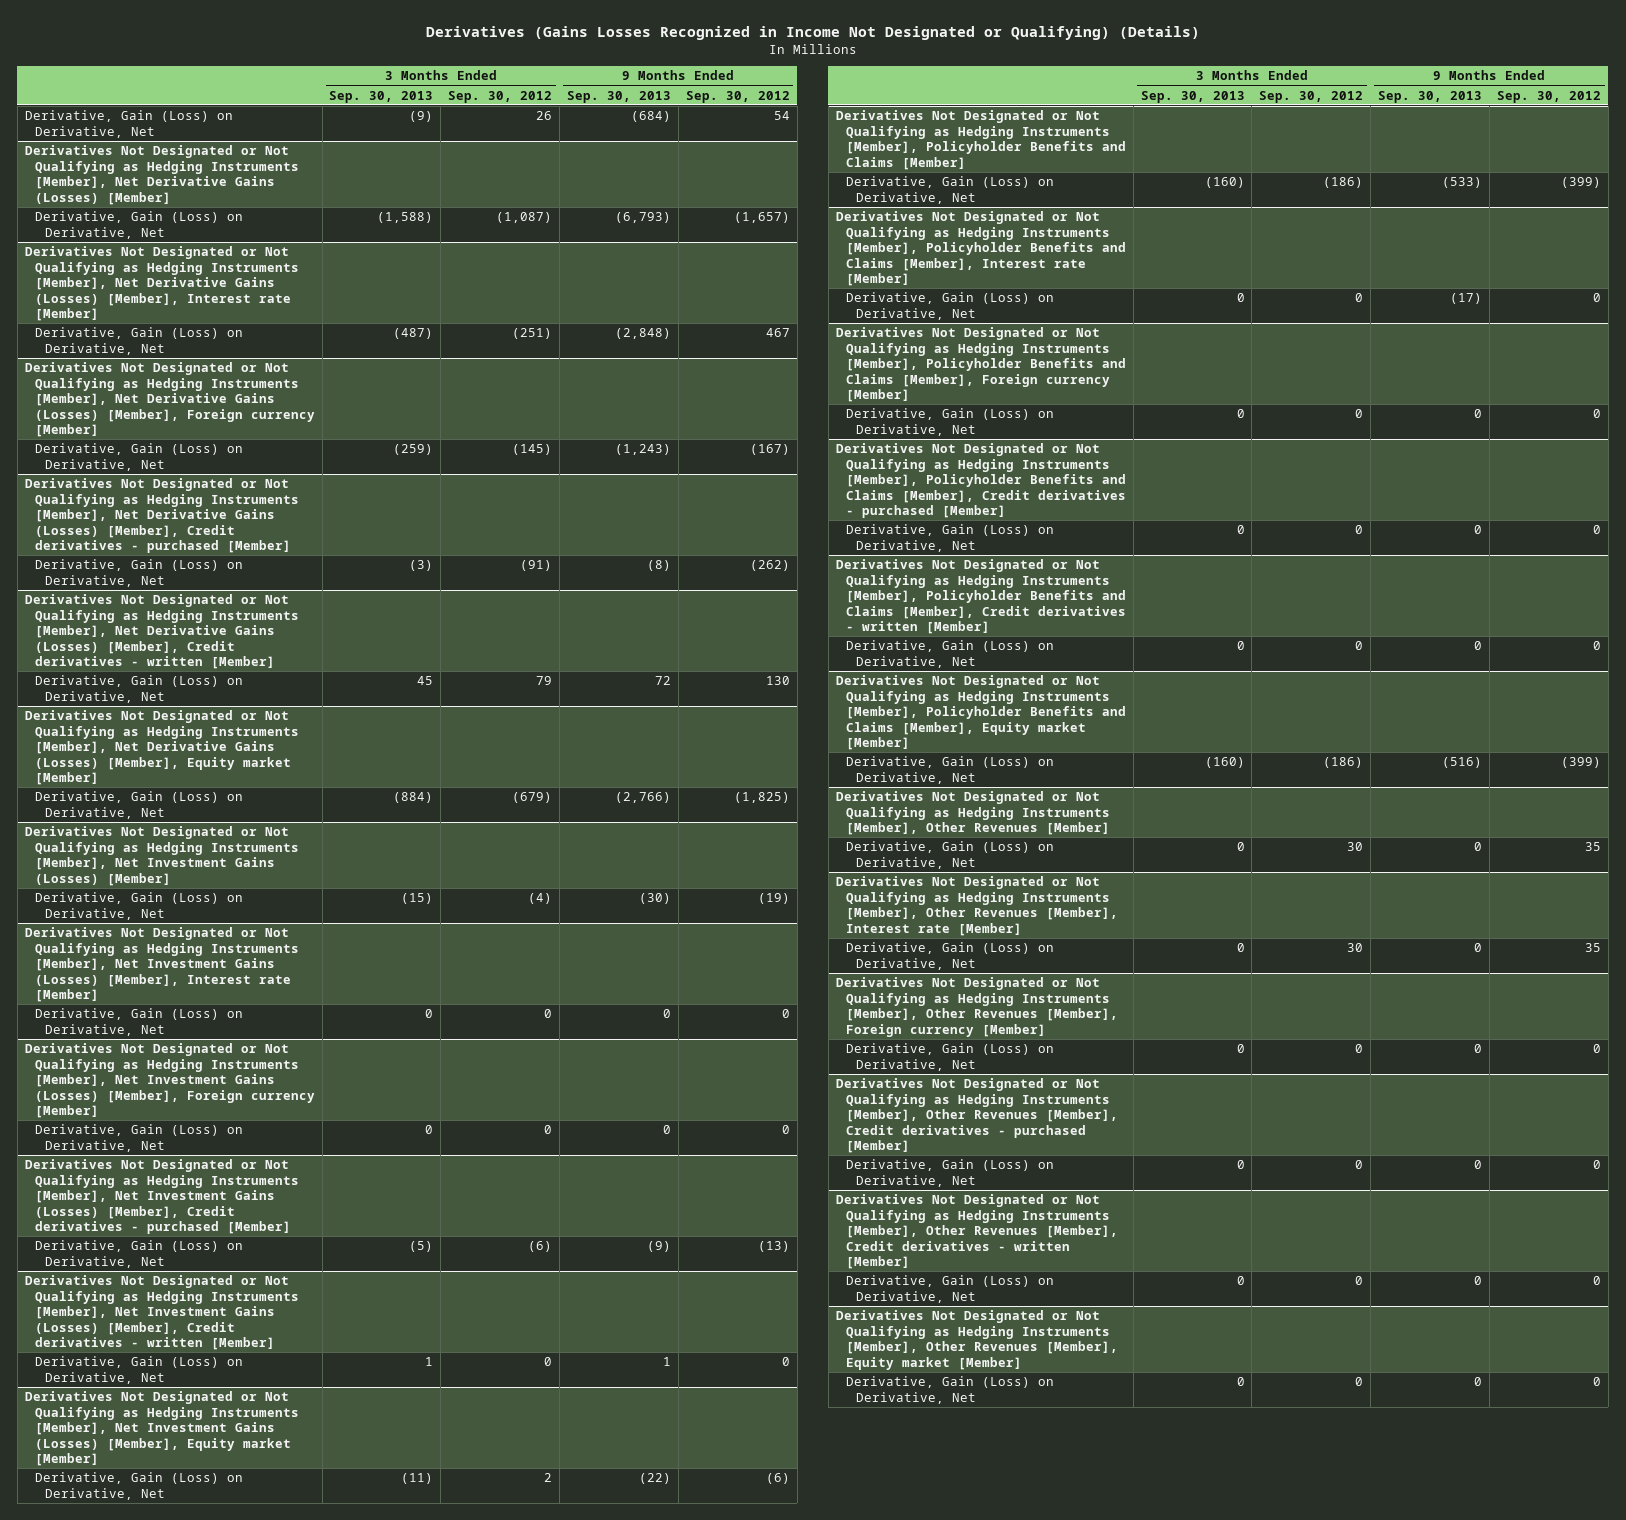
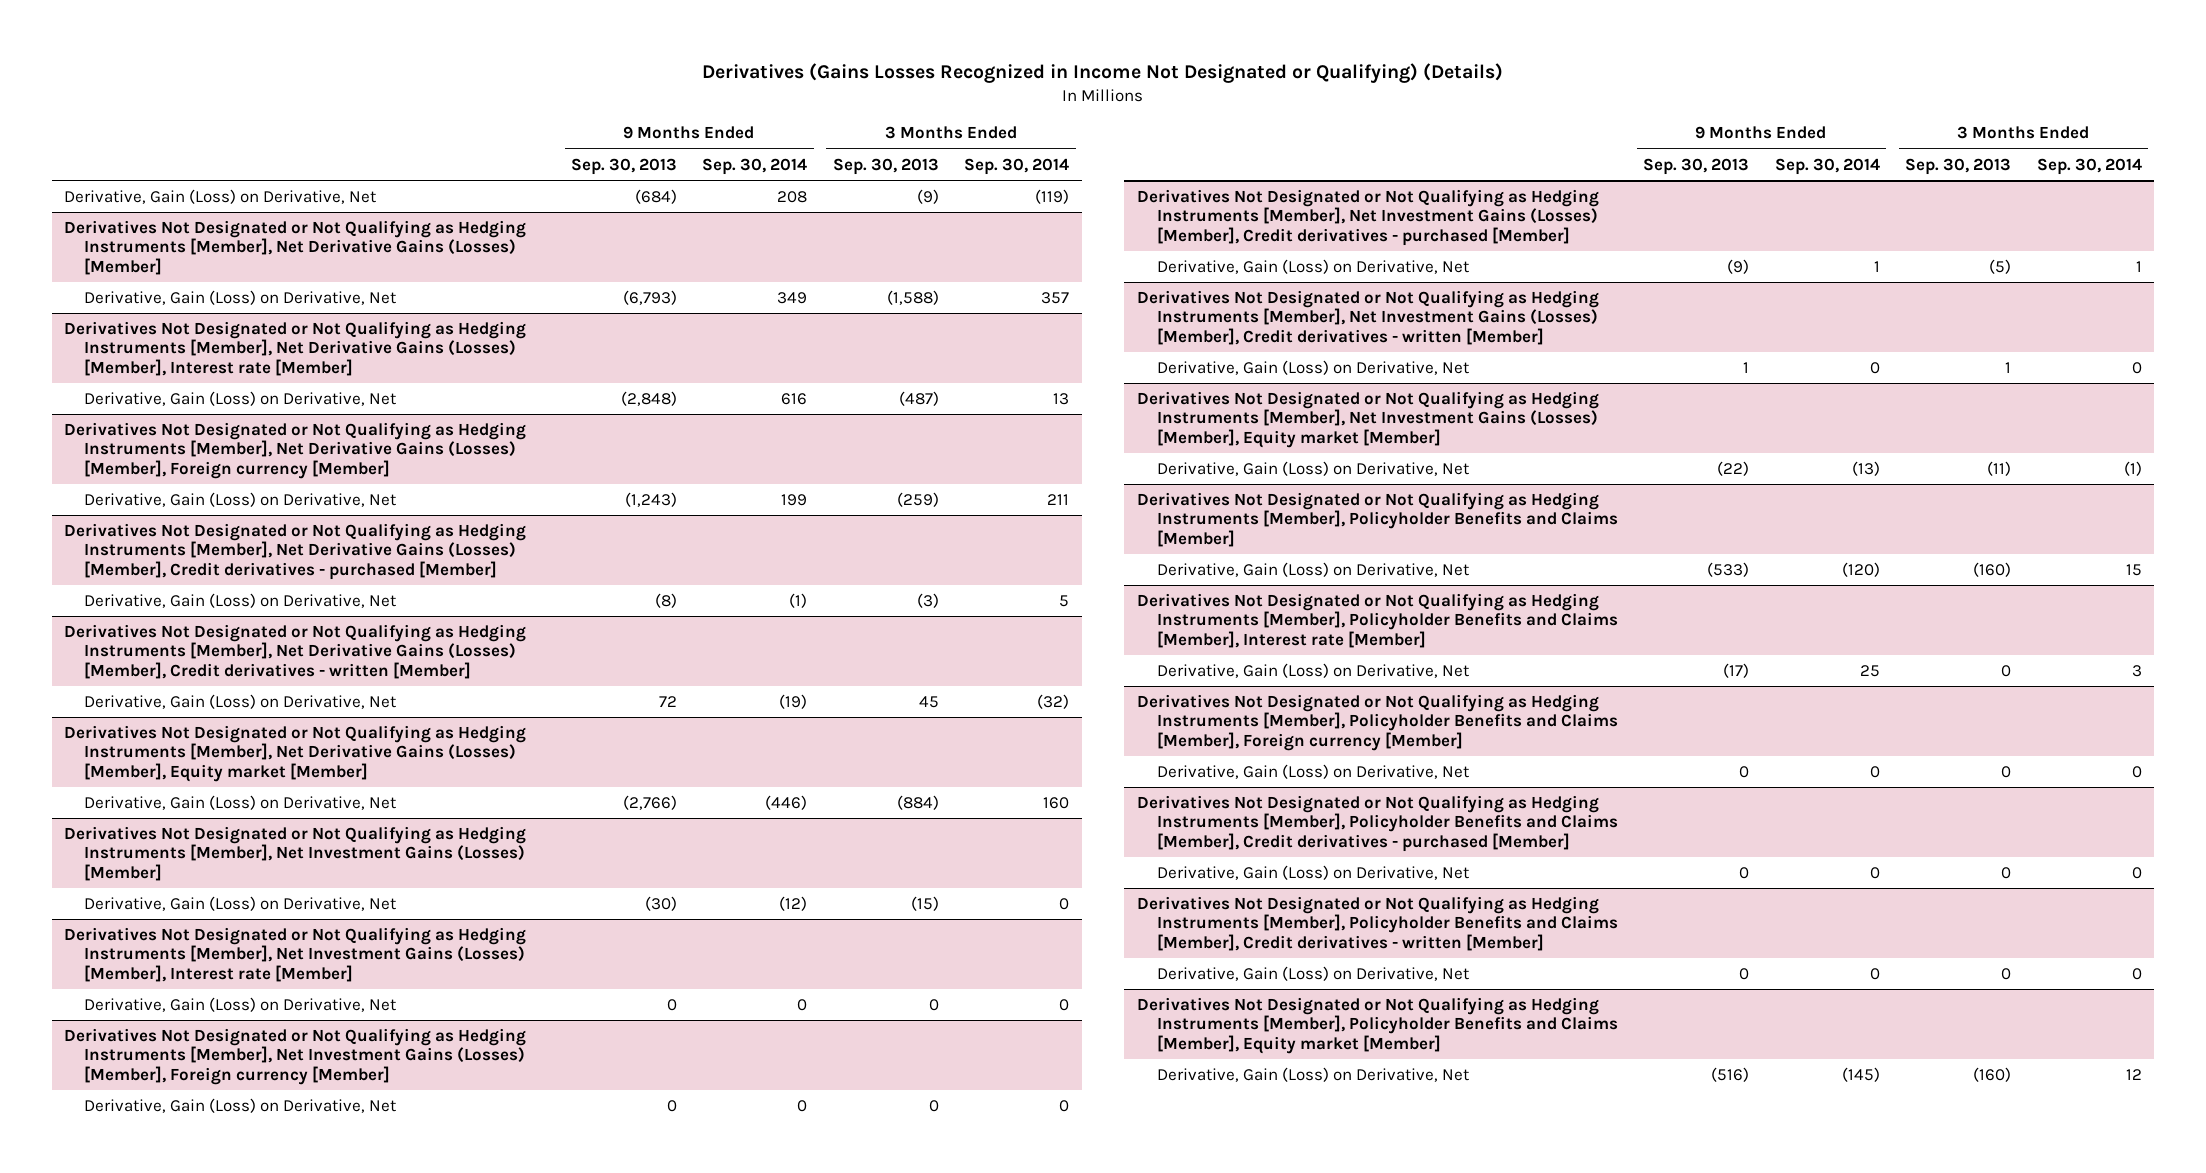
[448,90,553,103] Sep. 30, 2012 -> none
[685,90,790,103] Sep. 30, 2012 -> none
none -> [702,157,808,175] Sep. 30, 2014
none -> [964,157,1070,175] Sep. 30, 2014
[835,791,1110,836] Derivatives Not Designated or Not Qualifying as Hedging Instruments [Member], Other Revenues [Member] -> none
[845,841,1054,869] Derivative, Gain (Loss) on Derivative, Net -> none
[835,876,1118,936] Derivatives Not Designated or Not Qualifying as Hedging Instruments [Member], Other Revenues [Member], Interest rate [Member] -> none
[845,942,1054,970] Derivative, Gain (Loss) on Derivative, Net -> none
[835,977,1118,1037] Derivatives Not Designated or Not Qualifying as Hedging Instruments [Member], Other Revenues [Member], Foreign currency [Member] -> none
[845,1043,1054,1071] Derivative, Gain (Loss) on Derivative, Net -> none
[835,1078,1118,1154] Derivatives Not Designated or Not Qualifying as Hedging Instruments [Member], Other Revenues [Member], Credit derivatives - purchased [Member] -> none
[845,1159,1054,1187] Derivative, Gain (Loss) on Derivative, Net -> none
[835,1194,1118,1270] Derivatives Not Designated or Not Qualifying as Hedging Instruments [Member], Other Revenues [Member], Credit derivatives - written [Member] -> none
[845,1275,1054,1303] Derivative, Gain (Loss) on Derivative, Net -> none
[835,1310,1118,1370] Derivatives Not Designated or Not Qualifying as Hedging Instruments [Member], Other Revenues [Member], Equity market [Member] -> none
[845,1376,1054,1404] Derivative, Gain (Loss) on Derivative, Net -> none

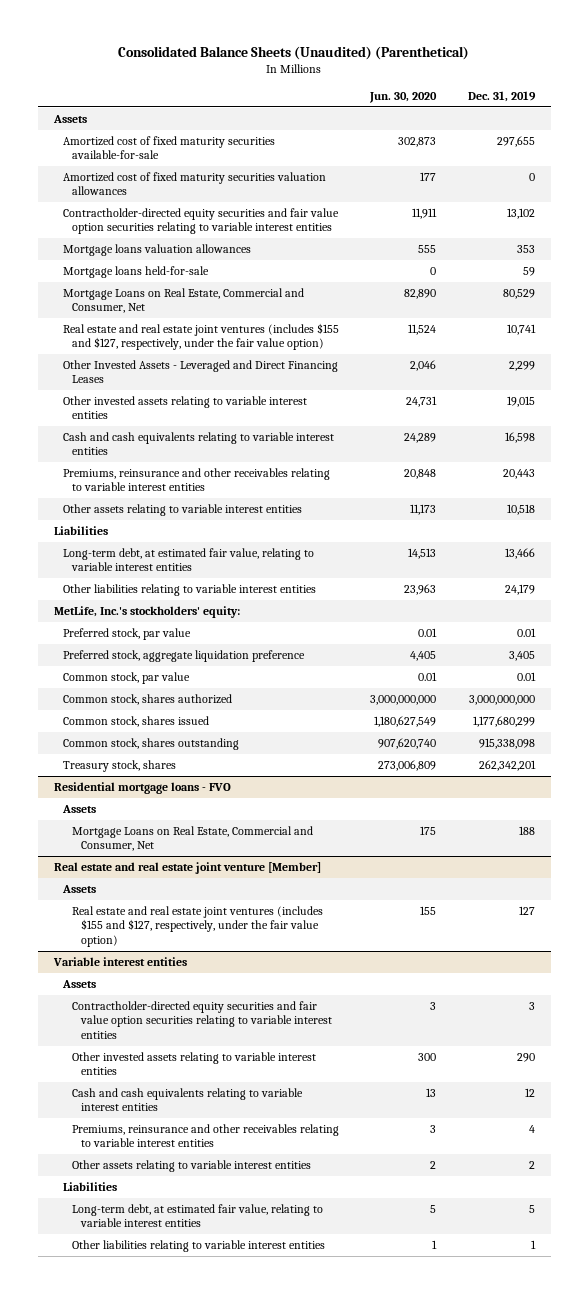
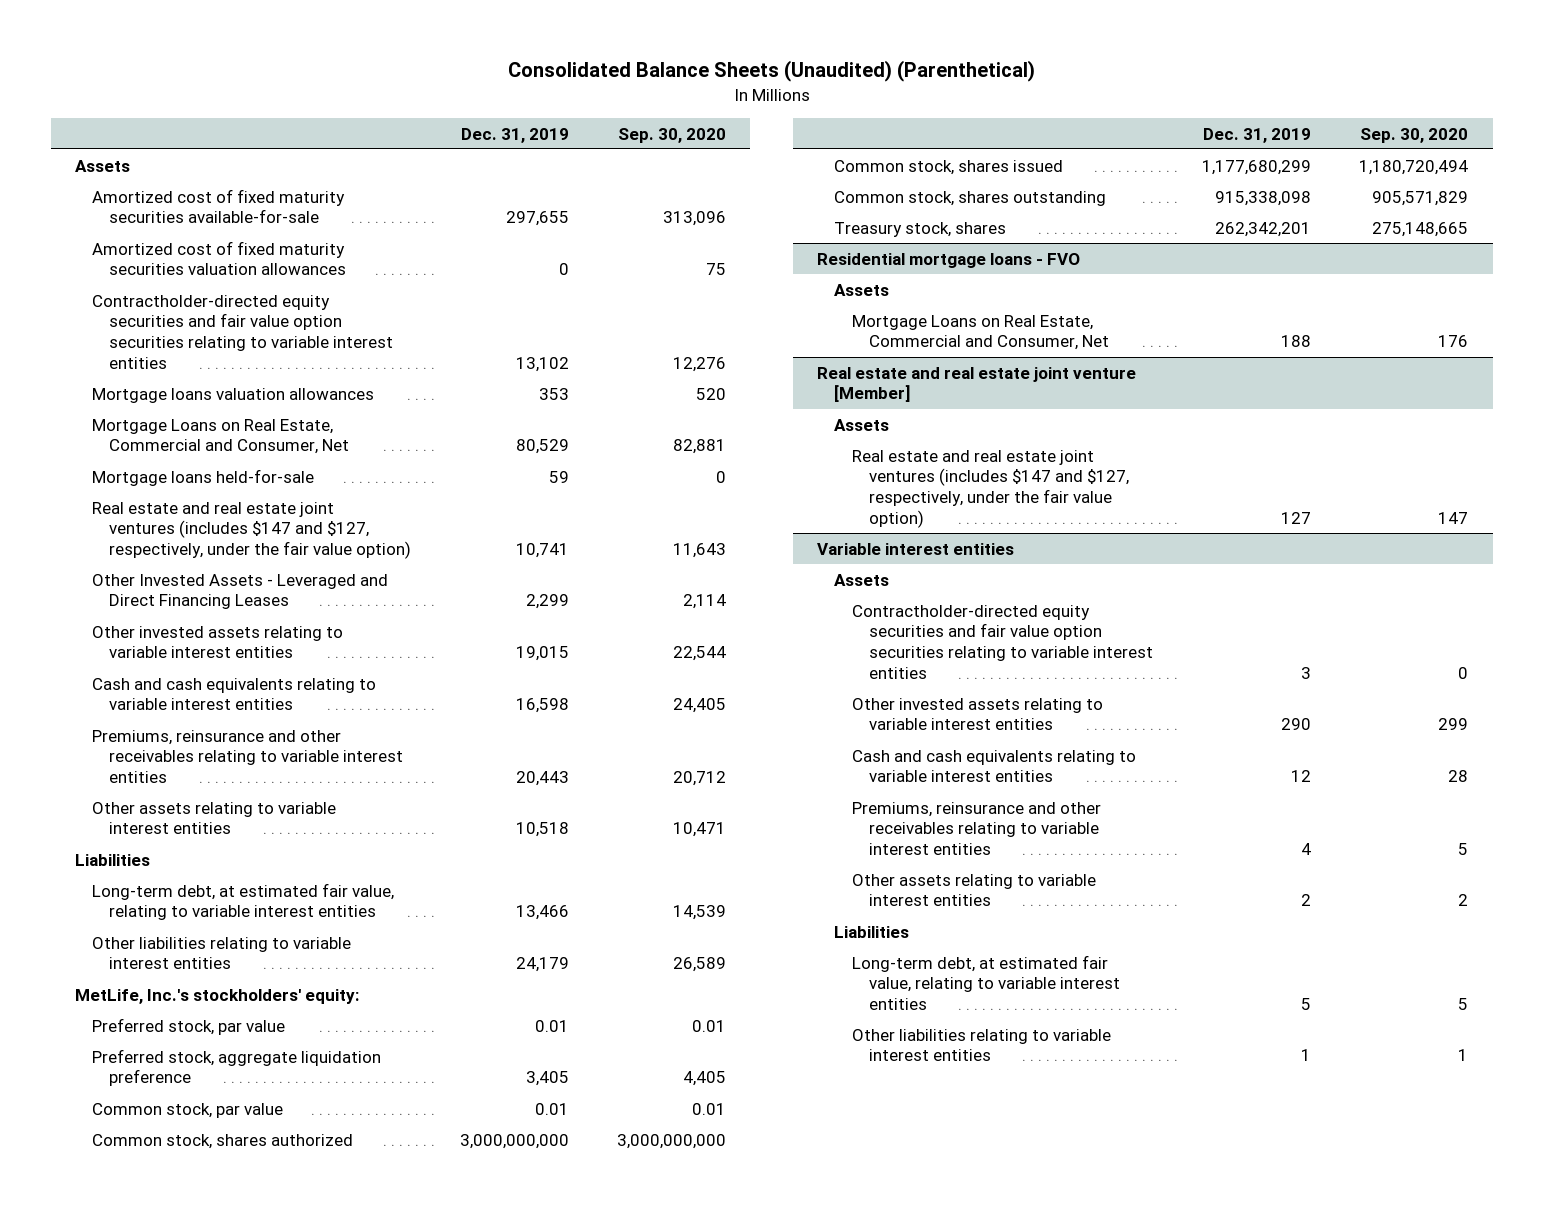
[369,92,438,104] Jun. 30, 2020 -> none
none -> [617,127,726,143] Sep. 30, 2020
[62,266,209,279] Mortgage loans held-for-sale -> [92,468,315,486] Mortgage loans held-for-sale
[62,323,339,351] Real estate and real estate joint ventures (includes $155 and $127, respectively, under the fair value option) -> [92,501,412,560] Real estate and real estate joint ventures (includes $147 and $127, respectively, under the fair value option)
[72,906,324,947] Real estate and real estate joint ventures (includes $155 and $127, respectively, under the fair value option) -> [851,449,1129,528] Real estate and real estate joint ventures (includes $147 and $127, respectively, under the fair value option)

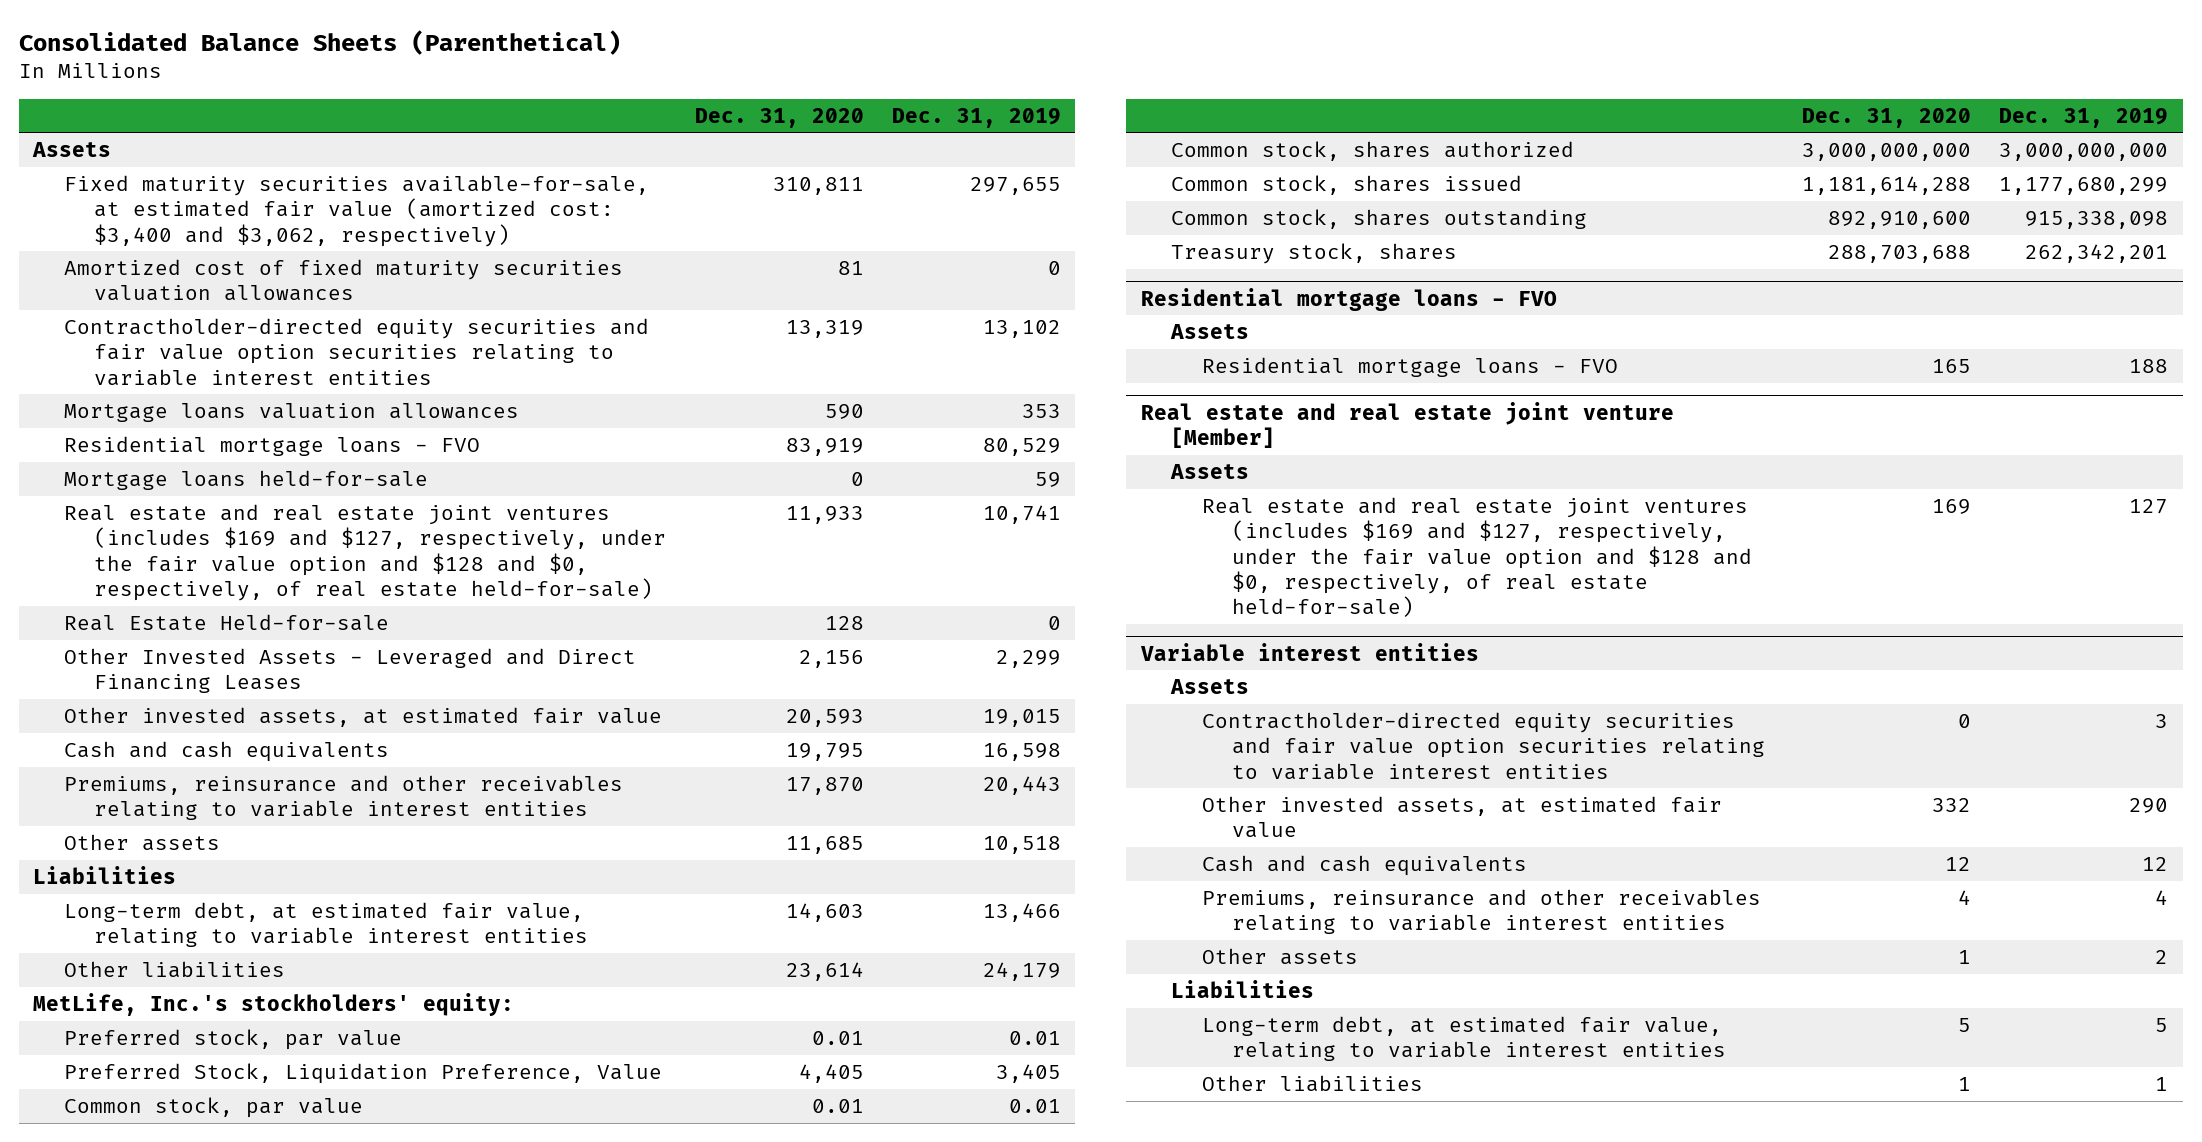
[507,60,1035,83] Consolidated Balance Sheets (Unaudited) (Parenthetical) -> [19,29,622,55] Consolidated Balance Sheets (Parenthetical)
[617,127,726,143] Sep. 30, 2020 -> none
none -> [694,107,864,128] Dec. 31, 2020
[92,188,346,224] Amortized cost of fixed maturity securities available-for-sale -> [63,174,649,247] Fixed maturity securities available-for-sale, at estimated fair value (amortized cost: $3,400 and $3,062, respectively)
[92,418,350,455] Mortgage Loans on Real Estate, Commercial and Consumer, Net -> [63,435,480,456] Residential mortgage loans - FVO
[92,501,412,560] Real estate and real estate joint ventures (includes $147 and $127, respectively, under the fair value option) -> [63,503,667,601] Real estate and real estate joint ventures (includes $169 and $127, respectively, under the fair value option and $128 and $0, respectively, of real estate held-for-sale)
none -> [63,613,389,631] Real Estate Held-for-sale
[92,625,344,659] Other invested assets relating to variable interest entities -> [63,706,662,727] Other invested assets, at estimated fair value
[92,677,377,711] Cash and cash equivalents relating to variable interest entities -> [63,740,389,762] Cash and cash equivalents
[92,801,337,835] Other assets relating to variable interest entities -> [63,833,220,851] Other assets
[92,936,352,970] Other liabilities relating to variable interest entities -> [63,960,285,978] Other liabilities
[92,1048,382,1087] Preferred stock, aggregate liquidation preference -> [63,1062,662,1084] Preferred Stock, Liquidation Preference, Value
[851,314,1109,351] Mortgage Loans on Real Estate, Commercial and Consumer, Net -> [1201,356,1618,377] Residential mortgage loans - FVO
[851,449,1129,528] Real estate and real estate joint ventures (includes $147 and $127, respectively, under the fair value option) -> [1201,496,1753,618] Real estate and real estate joint ventures (includes $169 and $127, respectively, under the fair value option and $128 and $0, respectively, of real estate held-for-sale)
[851,697,1103,731] Other invested assets relating to variable interest entities -> [1201,795,1722,839] Other invested assets, at estimated fair value
[851,749,1136,783] Cash and cash equivalents relating to variable interest entities -> [1201,854,1527,876] Cash and cash equivalents
[851,873,1096,907] Other assets relating to variable interest entities -> [1201,947,1358,965] Other assets
[851,1028,1111,1062] Other liabilities relating to variable interest entities -> [1201,1074,1423,1092] Other liabilities

